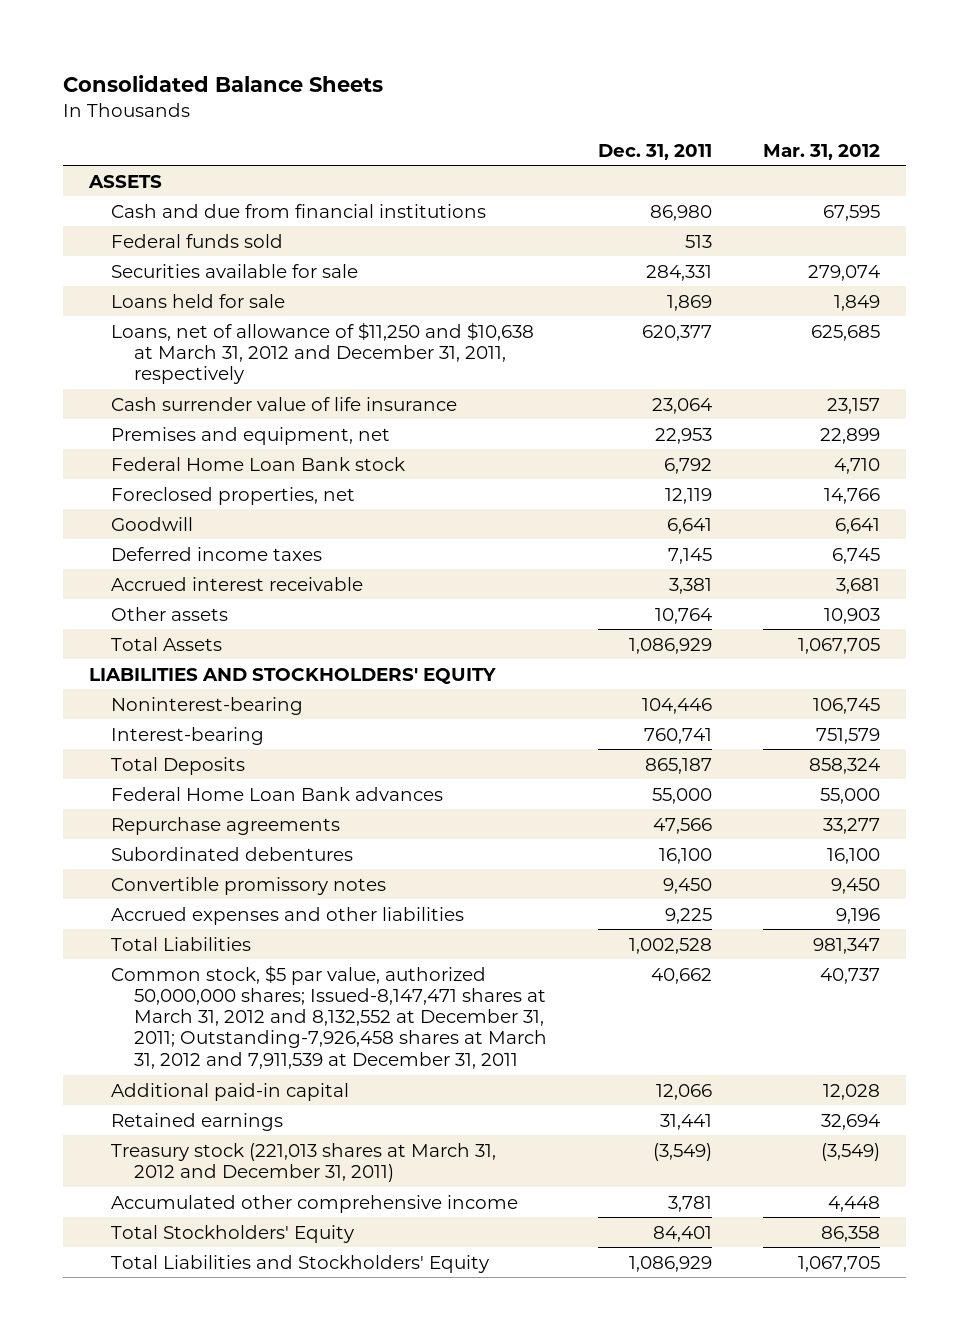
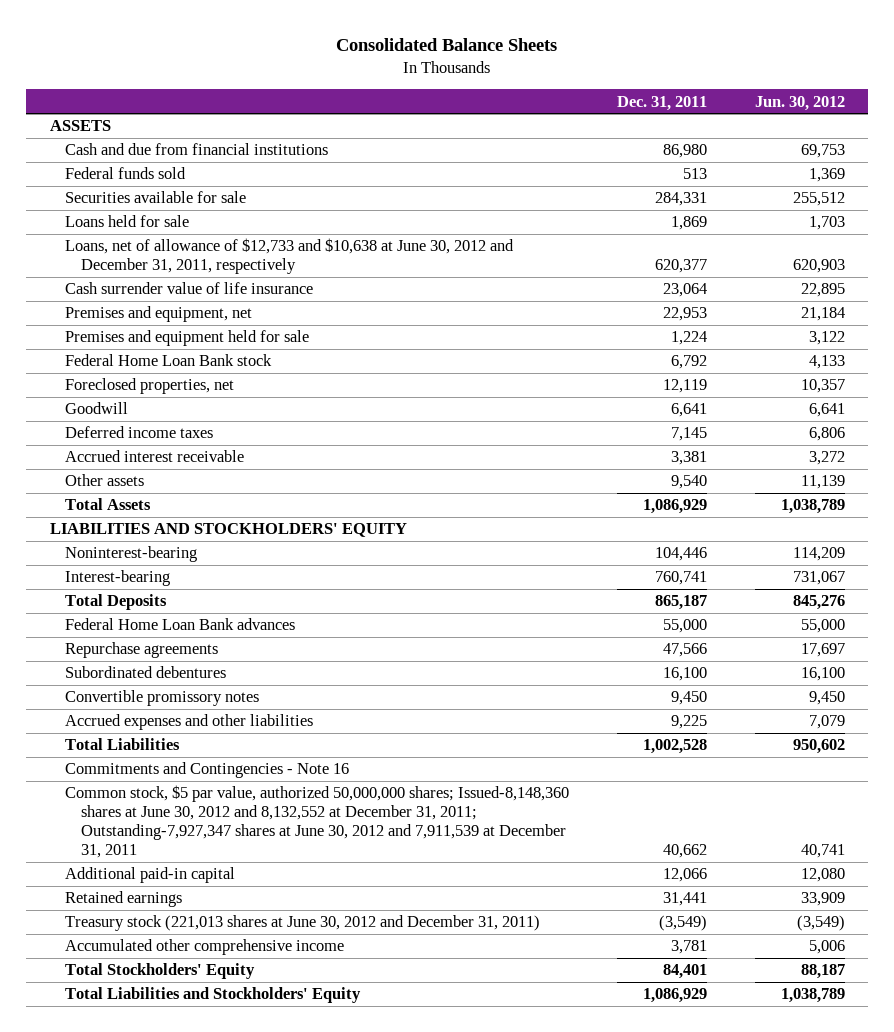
[763,143,881,160] Mar. 31, 2012 -> none
none -> [754,95,845,111] Jun. 30, 2012
[111,321,535,385] Loans, net of allowance of $11,250 and $10,638 at March 31, 2012 and December 31, 2011, respectively -> [65,238,515,275] Loans, net of allowance of $12,733 and $10,638 at June 30, 2012 and December 31, 2011, respectively
none -> [65,330,310,347] Premises and equipment held for sale
[654,607,712,624] 10,764 -> [670,475,707,490] 9,540
none -> [65,762,350,779] Commitments and Contingencies - Note 16
[111,964,547,1069] Common stock, $5 par value, authorized 50,000,000 shares; Issued-8,147,471 shares at March 31, 2012 and 8,132,552 at December 31, 2011; Outstanding-7,926,458 shares at March 31, 2012 and 7,911,539 at December 31, 2011 -> [65,785,570,858] Common stock, $5 par value, authorized 50,000,000 shares; Issued-8,148,360 shares at June 30, 2012 and 8,132,552 at December 31, 2011; Outstanding-7,927,347 shares at June 30, 2012 and 7,911,539 at December 31, 2011
[111,1142,497,1182] Treasury stock (221,013 shares at March 31, 2012 and December 31, 2011) -> [65,915,541,932] Treasury stock (221,013 shares at June 30, 2012 and December 31, 2011)

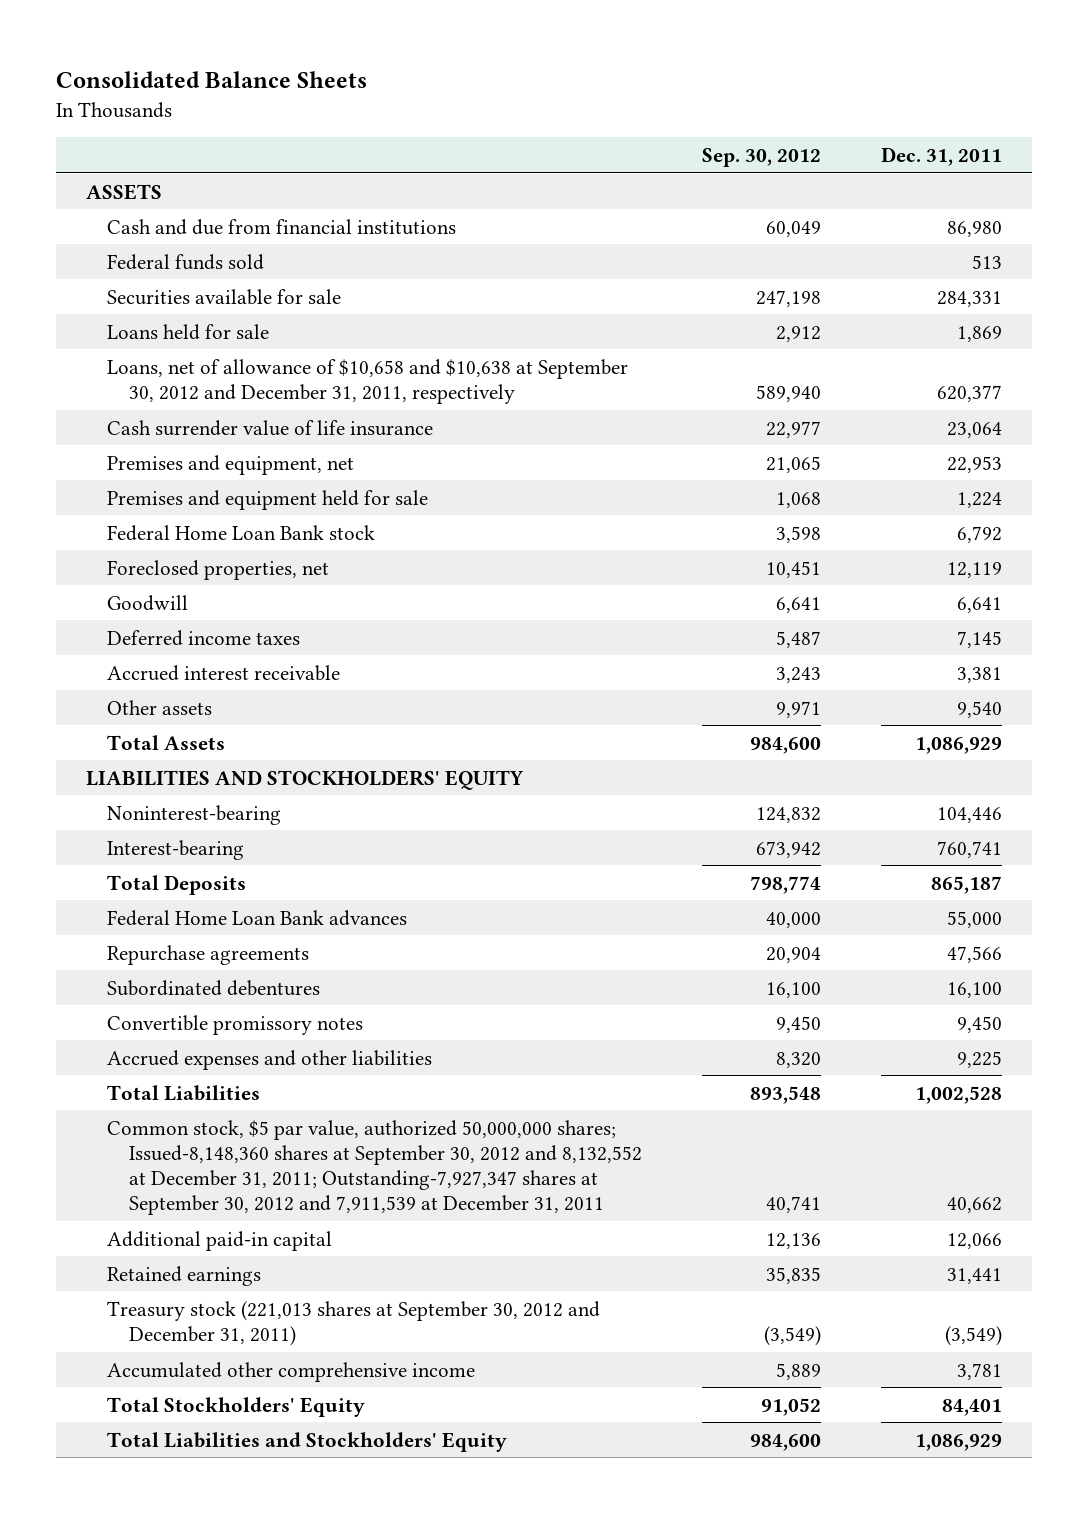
[754,95,845,111] Jun. 30, 2012 -> none
none -> [701,147,821,167] Sep. 30, 2012
[65,238,515,275] Loans, net of allowance of $12,733 and $10,638 at June 30, 2012 and December 31, 2011, respectively -> [107,358,629,404] Loans, net of allowance of $10,658 and $10,638 at September 30, 2012 and December 31, 2011, respectively
[65,762,350,779] Commitments and Contingencies - Note 16 -> none
[65,785,570,858] Common stock, $5 par value, authorized 50,000,000 shares; Issued-8,148,360 shares at June 30, 2012 and 8,132,552 at December 31, 2011; Outstanding-7,927,347 shares at June 30, 2012 and 7,911,539 at December 31, 2011 -> [107,1119,642,1216] Common stock, $5 par value, authorized 50,000,000 shares; Issued-8,148,360 shares at September 30, 2012 and 8,132,552 at December 31, 2011; Outstanding-7,927,347 shares at September 30, 2012 and 7,911,539 at December 31, 2011
[65,915,541,932] Treasury stock (221,013 shares at June 30, 2012 and December 31, 2011) -> [107,1300,601,1346] Treasury stock (221,013 shares at September 30, 2012 and December 31, 2011)

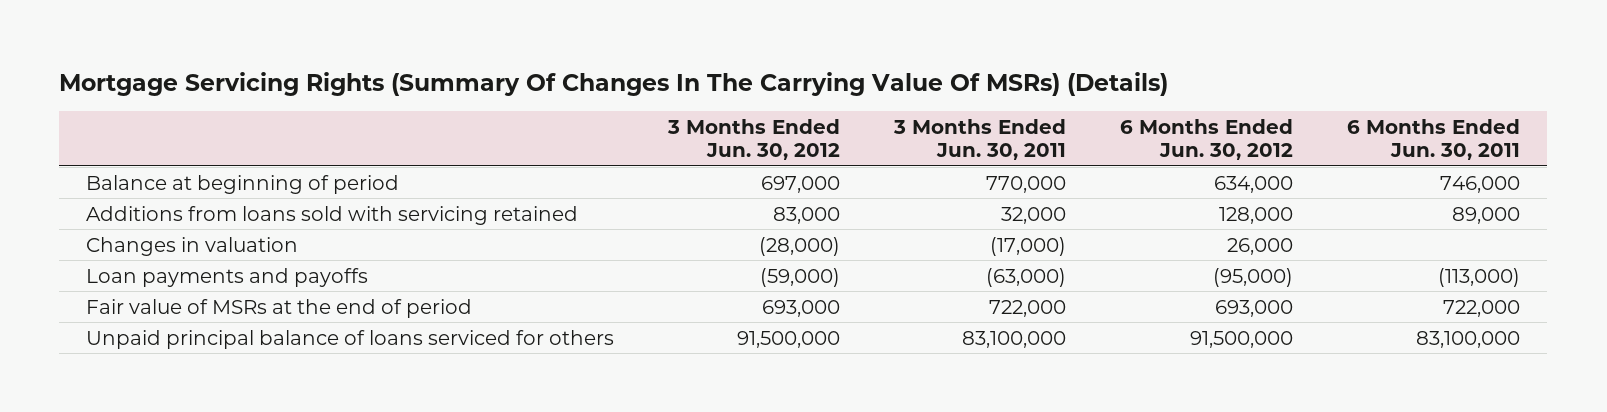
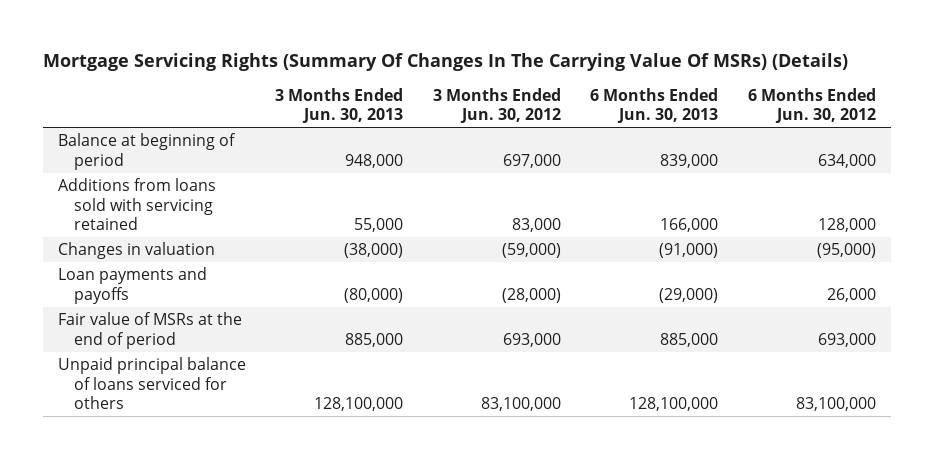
[893,118,1067,161] 3 Months Ended Jun. 30, 2011 -> none
[1347,118,1521,161] 6 Months Ended Jun. 30, 2011 -> none
none -> [275,87,404,124] 3 Months Ended Jun. 30, 2013
none -> [590,87,719,124] 6 Months Ended Jun. 30, 2013
[759,236,841,256] (28,000) -> [501,243,561,259] (59,000)
[1227,237,1294,255] 26,000 -> [816,243,876,259] (95,000)
[760,267,841,287] (59,000) -> [501,287,561,303] (28,000)
[1213,267,1294,287] (95,000) -> [826,287,876,302] 26,000
[737,330,841,348] 91,500,000 -> [480,397,561,412] 83,100,000
[1190,330,1294,348] 91,500,000 -> [795,397,876,412] 83,100,000

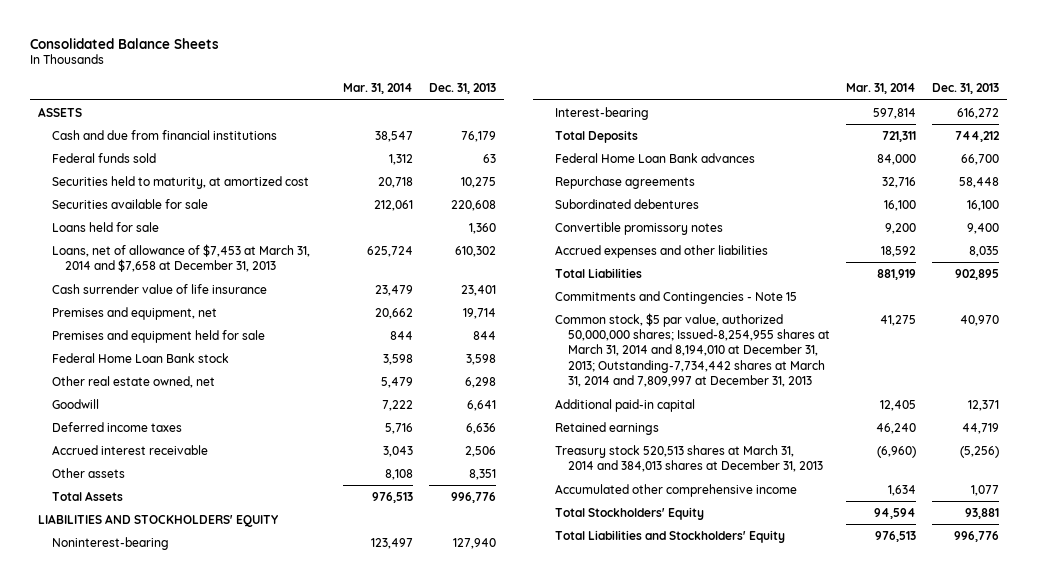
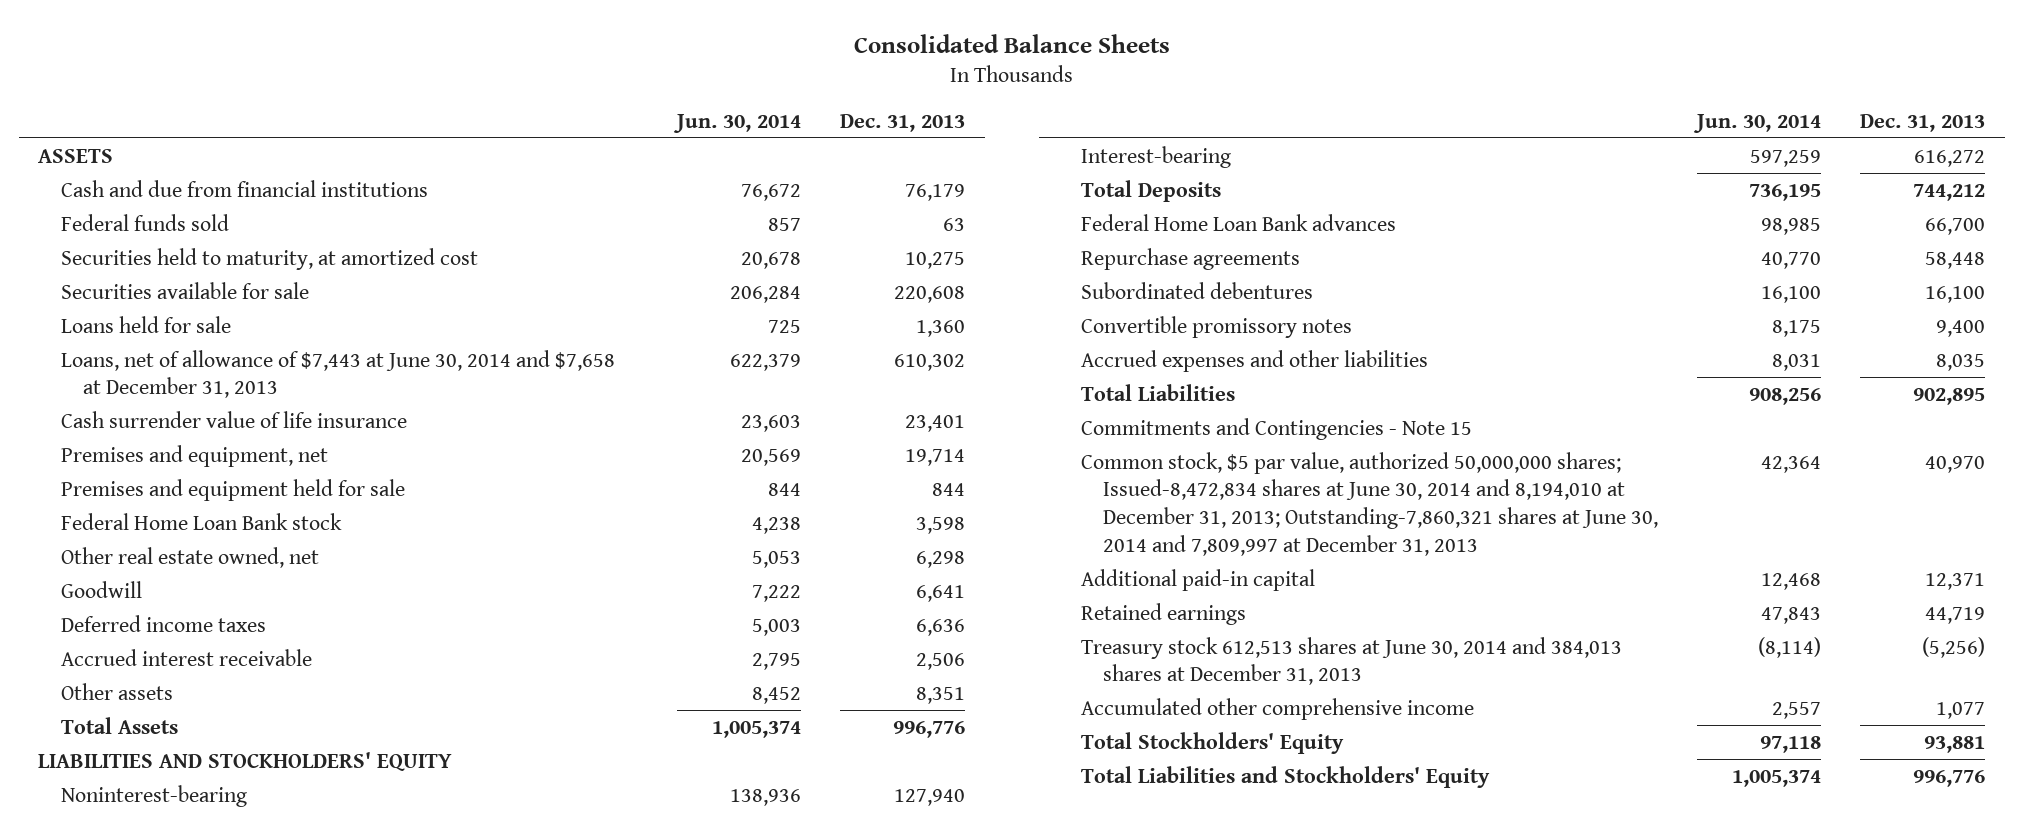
[343,83,414,95] Mar. 31, 2014 -> none
none -> [672,113,801,133] Jun. 30, 2014
[51,243,310,273] Loans, net of allowance of $7,453 at March 31, 2014 and $7,658 at December 31, 2013 -> [60,349,615,399] Loans, net of allowance of $7,443 at June 30, 2014 and $7,658 at December 31, 2013
[554,312,831,387] Common stock, $5 par value, authorized 50,000,000 shares; Issued-8,254,955 shares at March 31, 2014 and 8,194,010 at December 31, 2013; Outstanding-7,734,442 shares at March 31, 2014 and 7,809,997 at December 31, 2013 -> [1080,451,1658,556] Common stock, $5 par value, authorized 50,000,000 shares; Issued-8,472,834 shares at June 30, 2014 and 8,194,010 at December 31, 2013; Outstanding-7,860,321 shares at June 30, 2014 and 7,809,997 at December 31, 2013
[554,444,824,473] Treasury stock 520,513 shares at March 31, 2014 and 384,013 shares at December 31, 2013 -> [1080,636,1622,686] Treasury stock 612,513 shares at June 30, 2014 and 384,013 shares at December 31, 2013

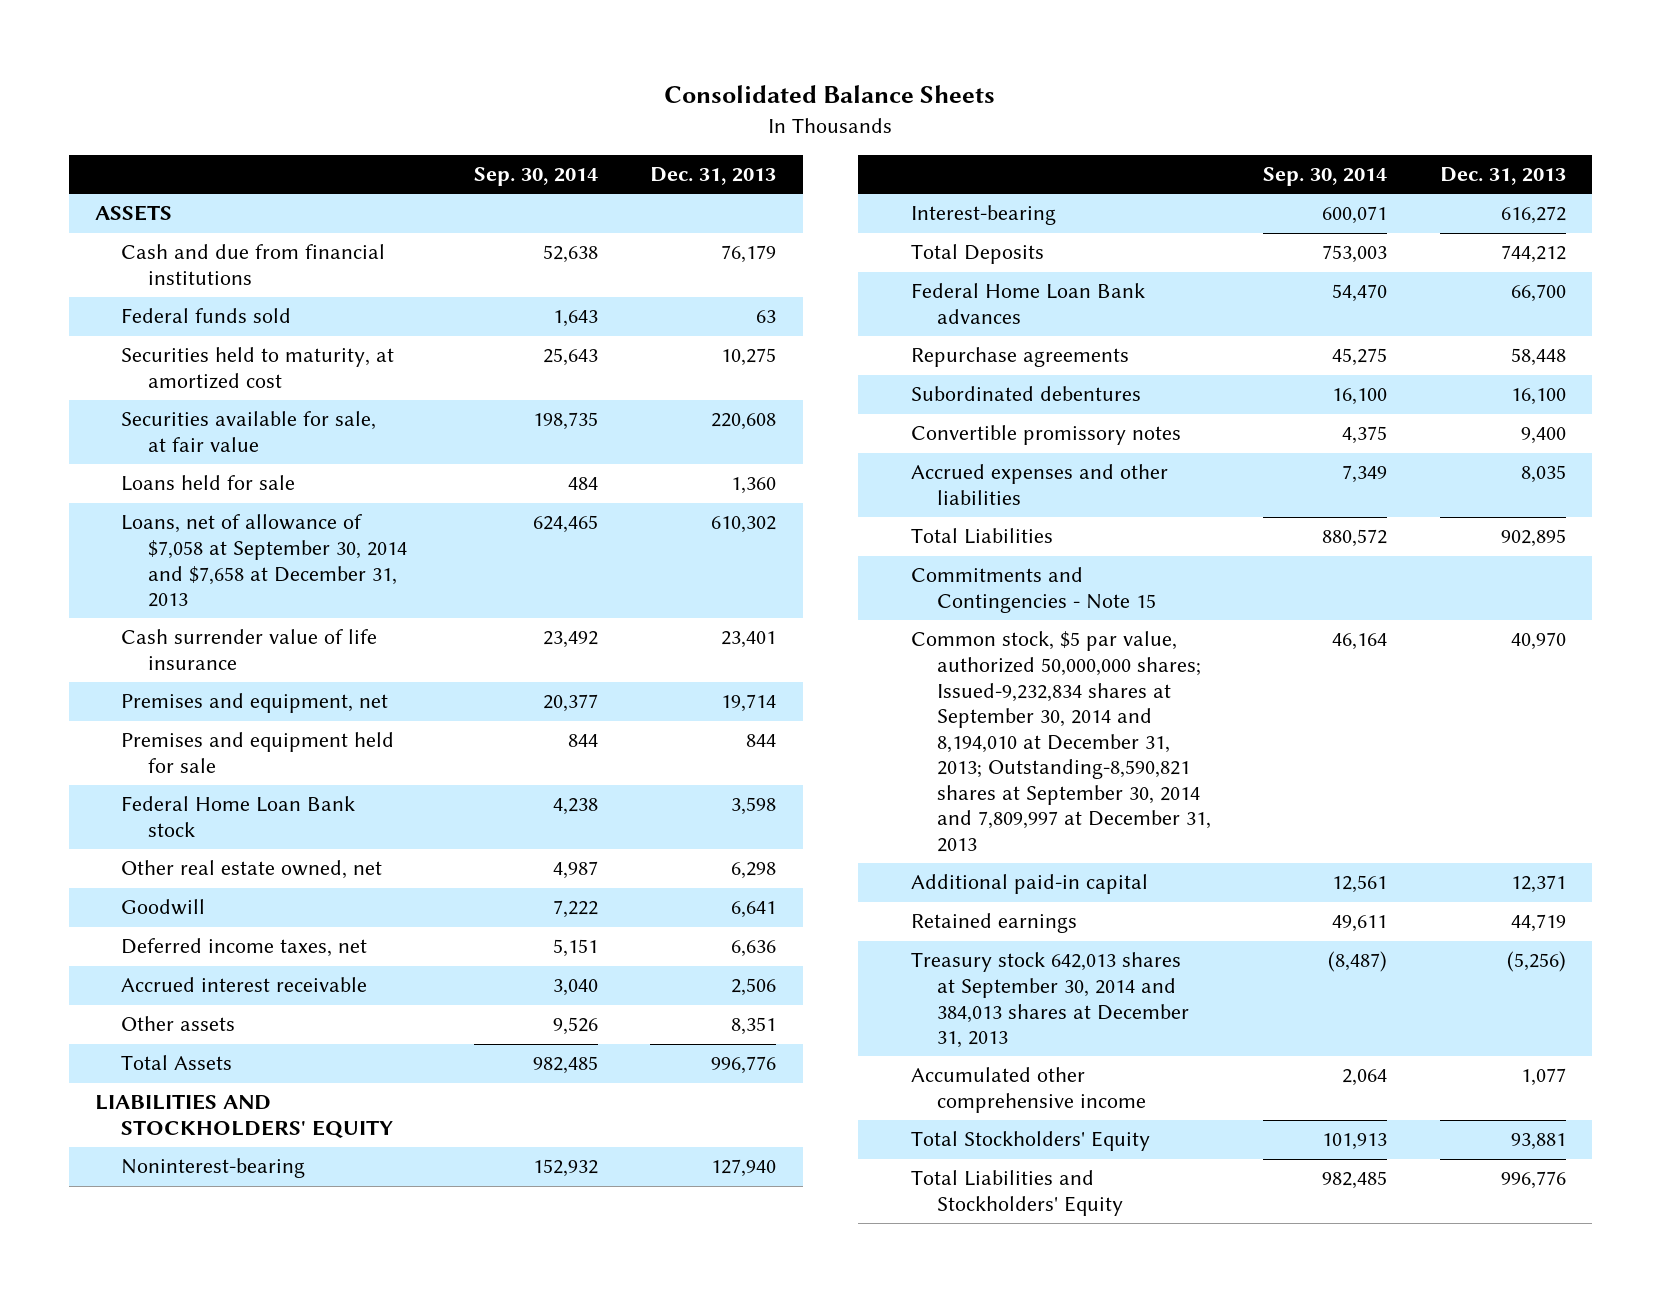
[672,113,801,133] Jun. 30, 2014 -> none
none -> [474,167,599,187] Sep. 30, 2014
[60,281,309,299] Securities available for sale -> [121,411,377,453] Securities available for sale, at fair value
[60,349,615,399] Loans, net of allowance of $7,443 at June 30, 2014 and $7,658 at December 31, 2013 -> [121,514,408,608] Loans, net of allowance of $7,058 at September 30, 2014 and $7,658 at December 31, 2013
[60,614,266,632] Deferred income taxes -> [121,938,368,958] Deferred income taxes, net
[1080,451,1658,556] Common stock, $5 par value, authorized 50,000,000 shares; Issued-8,472,834 shares at June 30, 2014 and 8,194,010 at December 31, 2013; Outstanding-7,860,321 shares at June 30, 2014 and 7,809,997 at December 31, 2013 -> [910,631,1212,853] Common stock, $5 par value, authorized 50,000,000 shares; Issued-9,232,834 shares at September 30, 2014 and 8,194,010 at December 31, 2013; Outstanding-8,590,821 shares at September 30, 2014 and 7,809,997 at December 31, 2013
[1080,636,1622,686] Treasury stock 612,513 shares at June 30, 2014 and 384,013 shares at December 31, 2013 -> [910,952,1190,1049] Treasury stock 642,013 shares at September 30, 2014 and 384,013 shares at December 31, 2013

